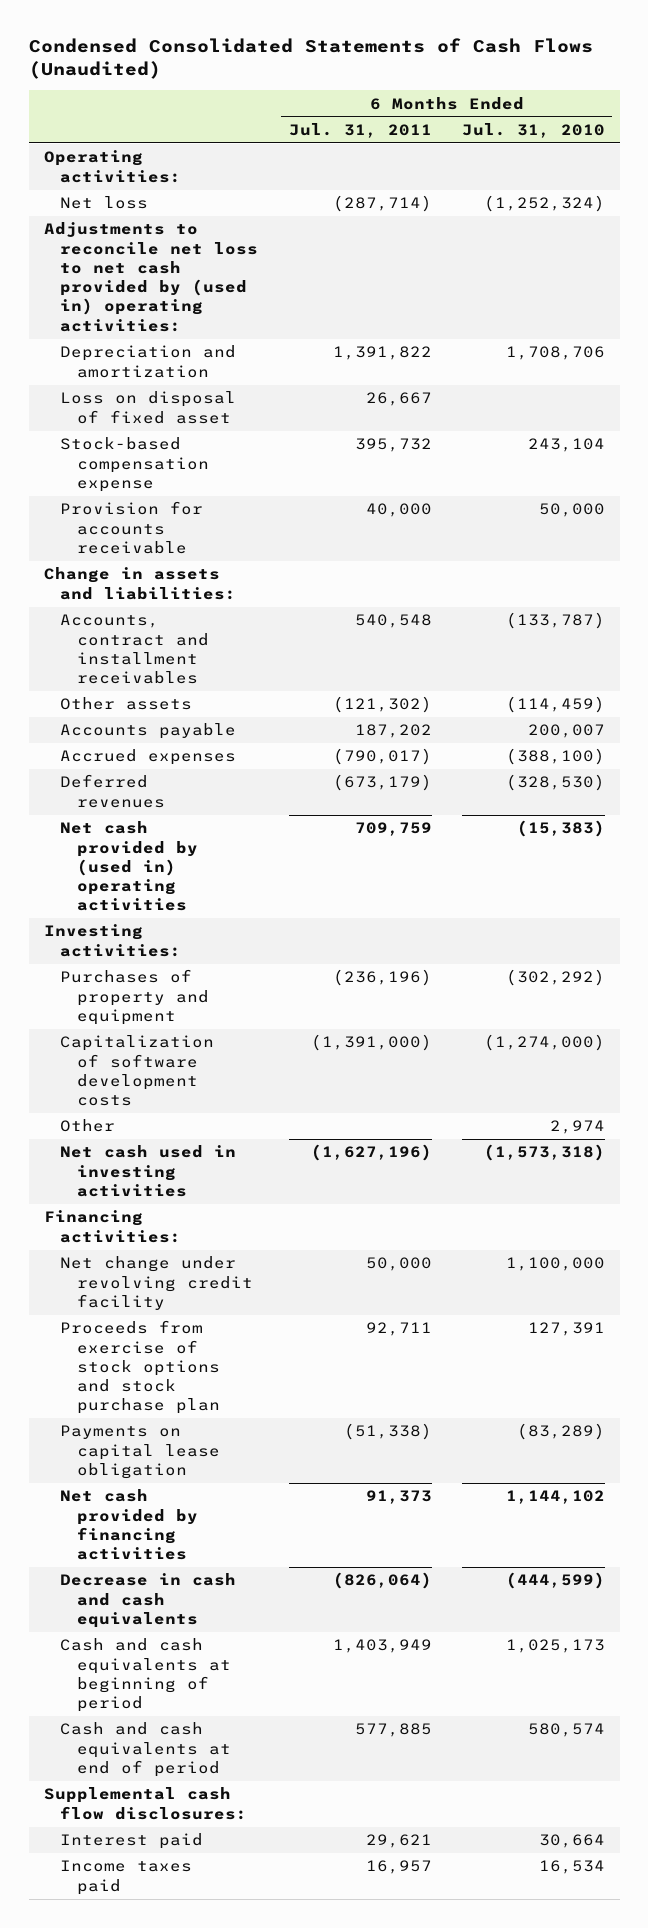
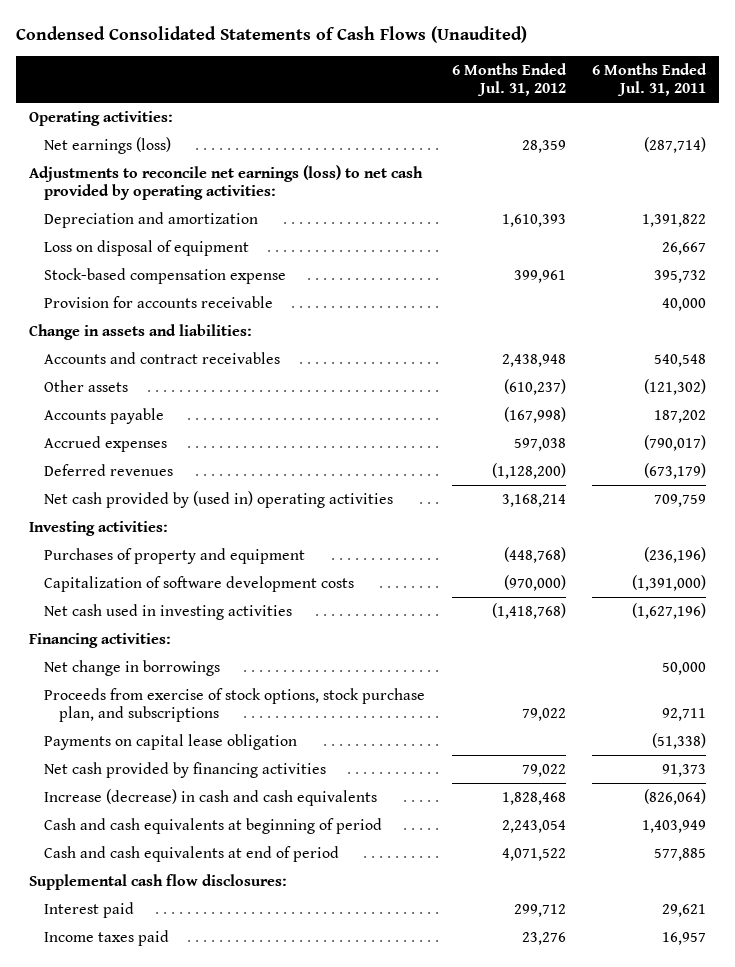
[461,122,605,138] Jul. 31, 2010 -> none
none -> [451,62,567,97] 6 Months Ended Jul. 31, 2012
[60,196,149,210] Net loss -> [44,136,172,154] Net earnings (loss)
[43,222,259,332] Adjustments to reconcile net loss to net cash provided by (used in) operating activities: -> [29,164,424,201] Adjustments to reconcile net earnings (loss) to net cash provided by operating activities:
[60,391,237,424] Loss on disposal of fixed asset -> [44,239,250,256] Loss on disposal of equipment
[60,614,210,685] Accounts, contract and installment receivables -> [44,351,281,364] Accounts and contract receivables
[60,1119,116,1133] Other -> none
[60,1256,254,1310] Net change under revolving credit facility -> none
none -> [44,659,221,676] Net change in borrowings
[60,1320,221,1415] Proceeds from exercise of stock options and stock purchase plan -> [44,687,426,723] Proceeds from exercise of stock options, stock purchase plan, and subscriptions
[60,1573,237,1628] Decrease in cash and cash equivalents -> [44,788,378,806] Increase (decrease) in cash and cash equivalents

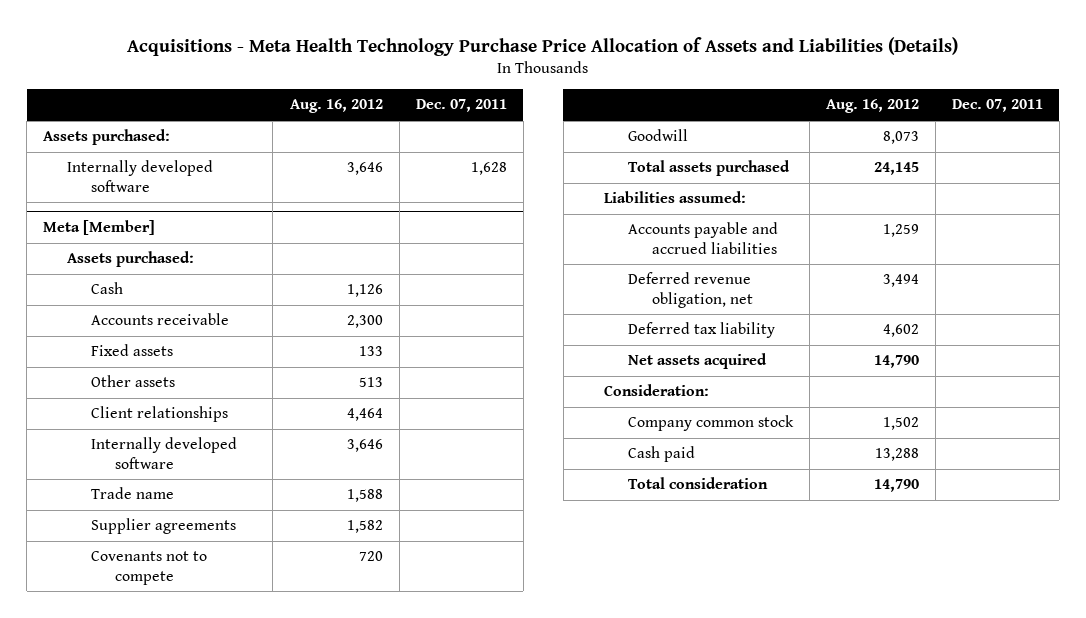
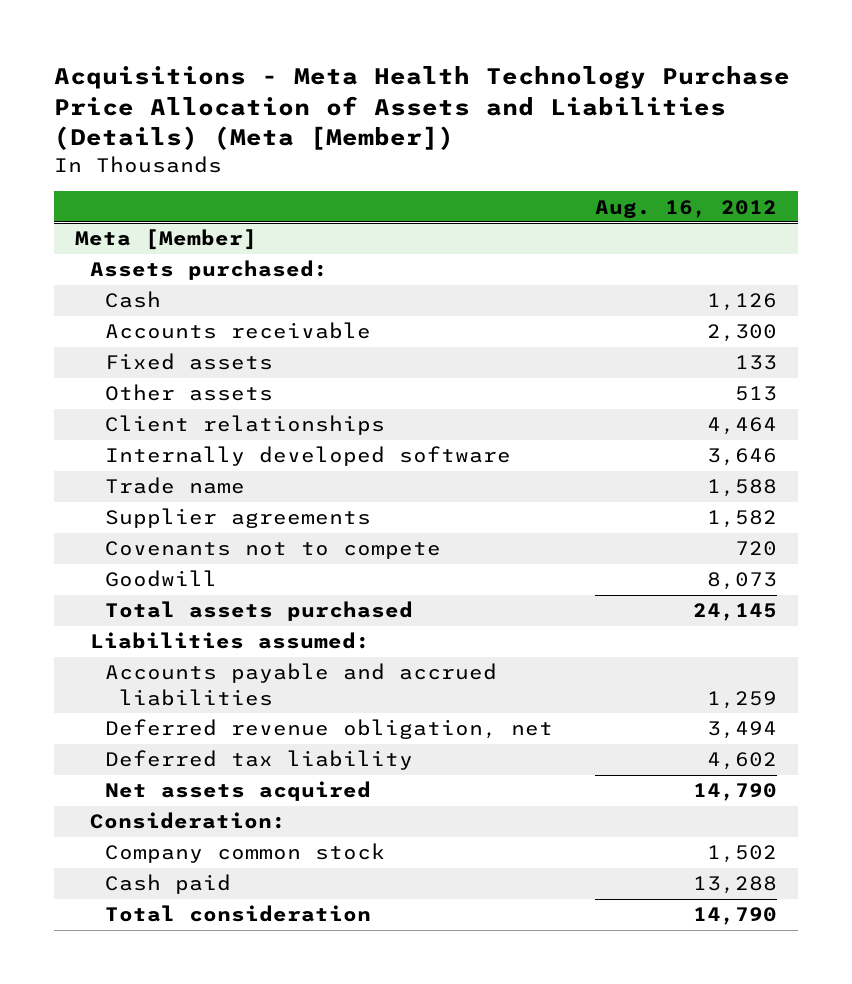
[127,36,959,56] Acquisitions - Meta Health Technology Purchase Price Allocation of Assets and Liabilities (Details) -> [53,66,790,151] Acquisitions - Meta Health Technology Purchase Price Allocation of Assets and Liabilities (Details) (Meta [Member])
[415,99,507,113] Dec. 07, 2011 -> none
[43,129,171,146] Assets purchased: -> none
[67,160,214,192] Internally developed software -> none

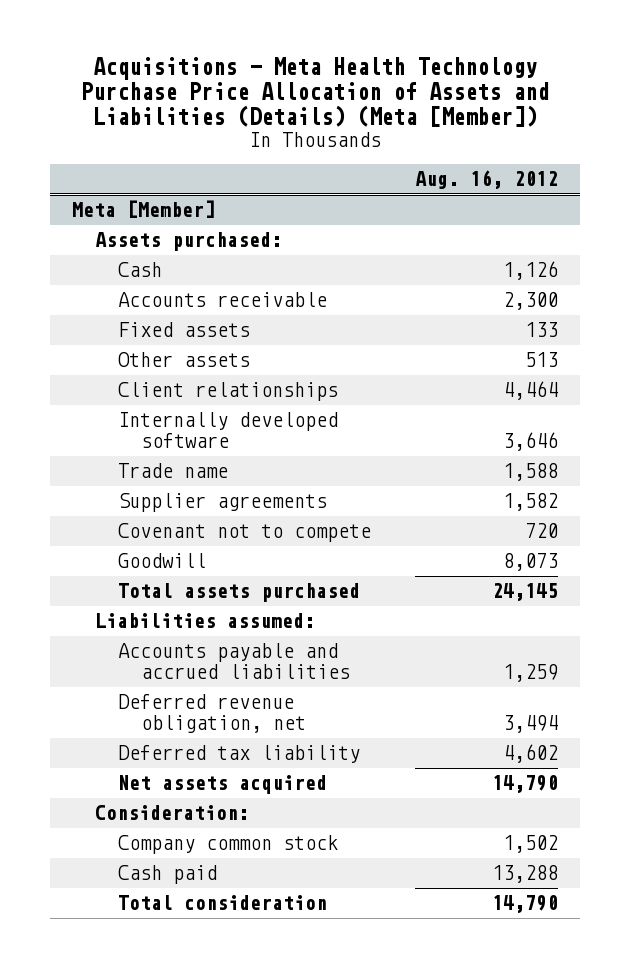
[104,541,441,560] Covenants not to compete -> [117,523,371,543] Covenant not to compete

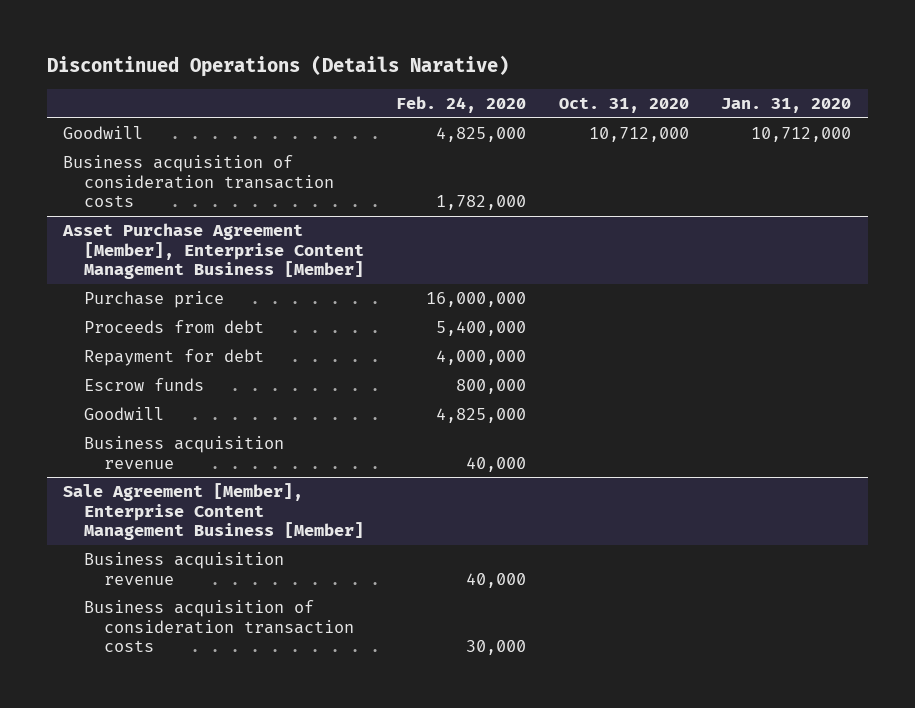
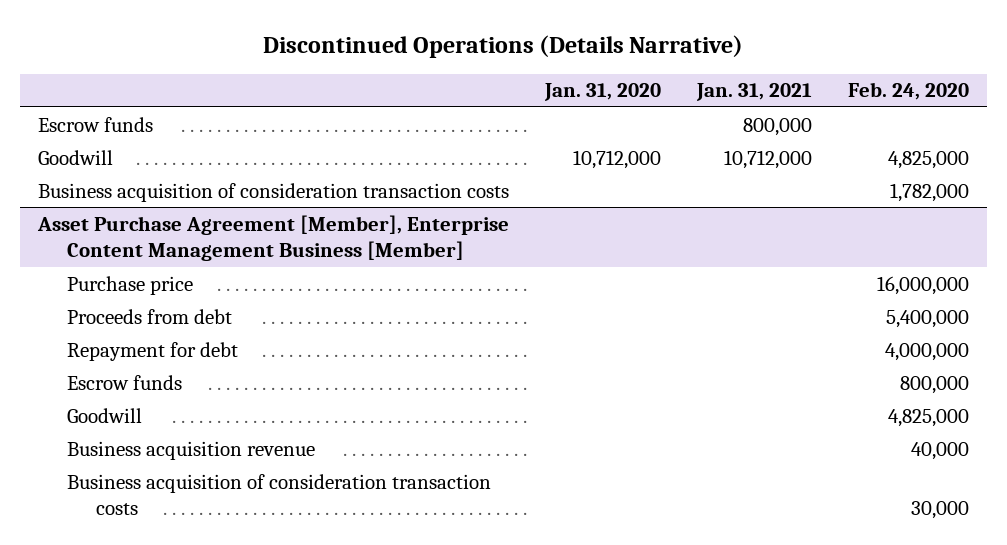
[47,55,510,78] Discontinued Operations (Details Narative) -> [263,34,744,58] Discontinued Operations (Details Narrative)
[558,96,689,113] Oct. 31, 2020 -> none
none -> [695,83,812,102] Jan. 31, 2021
none -> [38,116,154,132] Escrow funds
[63,483,364,540] Sale Agreement [Member], Enterprise Content Management Business [Member] -> none
[83,552,284,585] Business acquisition revenue -> none

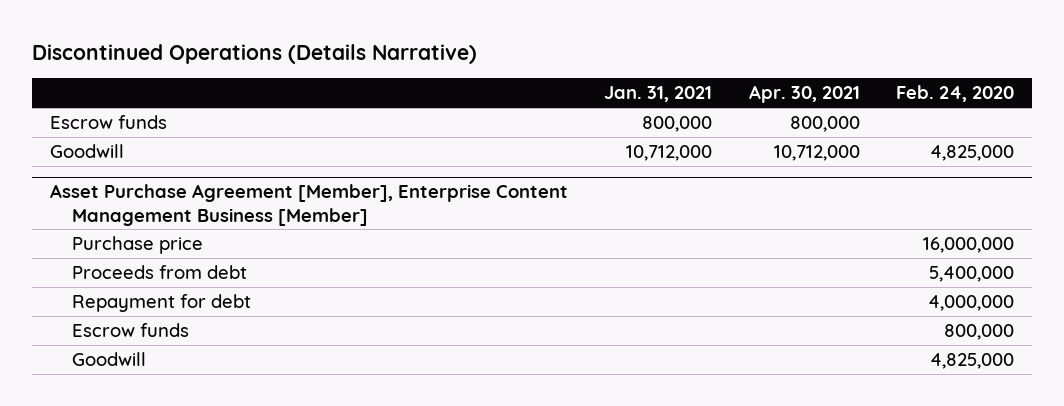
[543,83,661,102] Jan. 31, 2020 -> none
none -> [748,85,860,104] Apr. 30, 2021
[38,182,510,202] Business acquisition of consideration transaction costs -> none
[66,440,315,460] Business acquisition revenue -> none
[66,473,491,516] Business acquisition of consideration transaction costs -> none

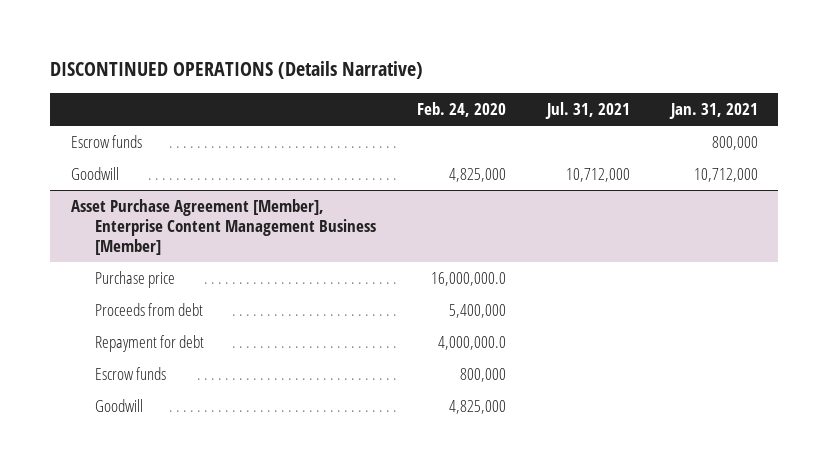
[31,44,477,65] Discontinued Operations (Details Narrative) -> [50,61,424,80] DISCONTINUED OPERATIONS (Details Narrative)
[748,85,860,104] Apr. 30, 2021 -> none
none -> [545,102,631,120] Jul. 31, 2021
[922,236,1014,253] 16,000,000 -> [431,272,507,287] 16,000,000.0
[927,294,1014,311] 4,000,000 -> [438,336,507,351] 4,000,000.0

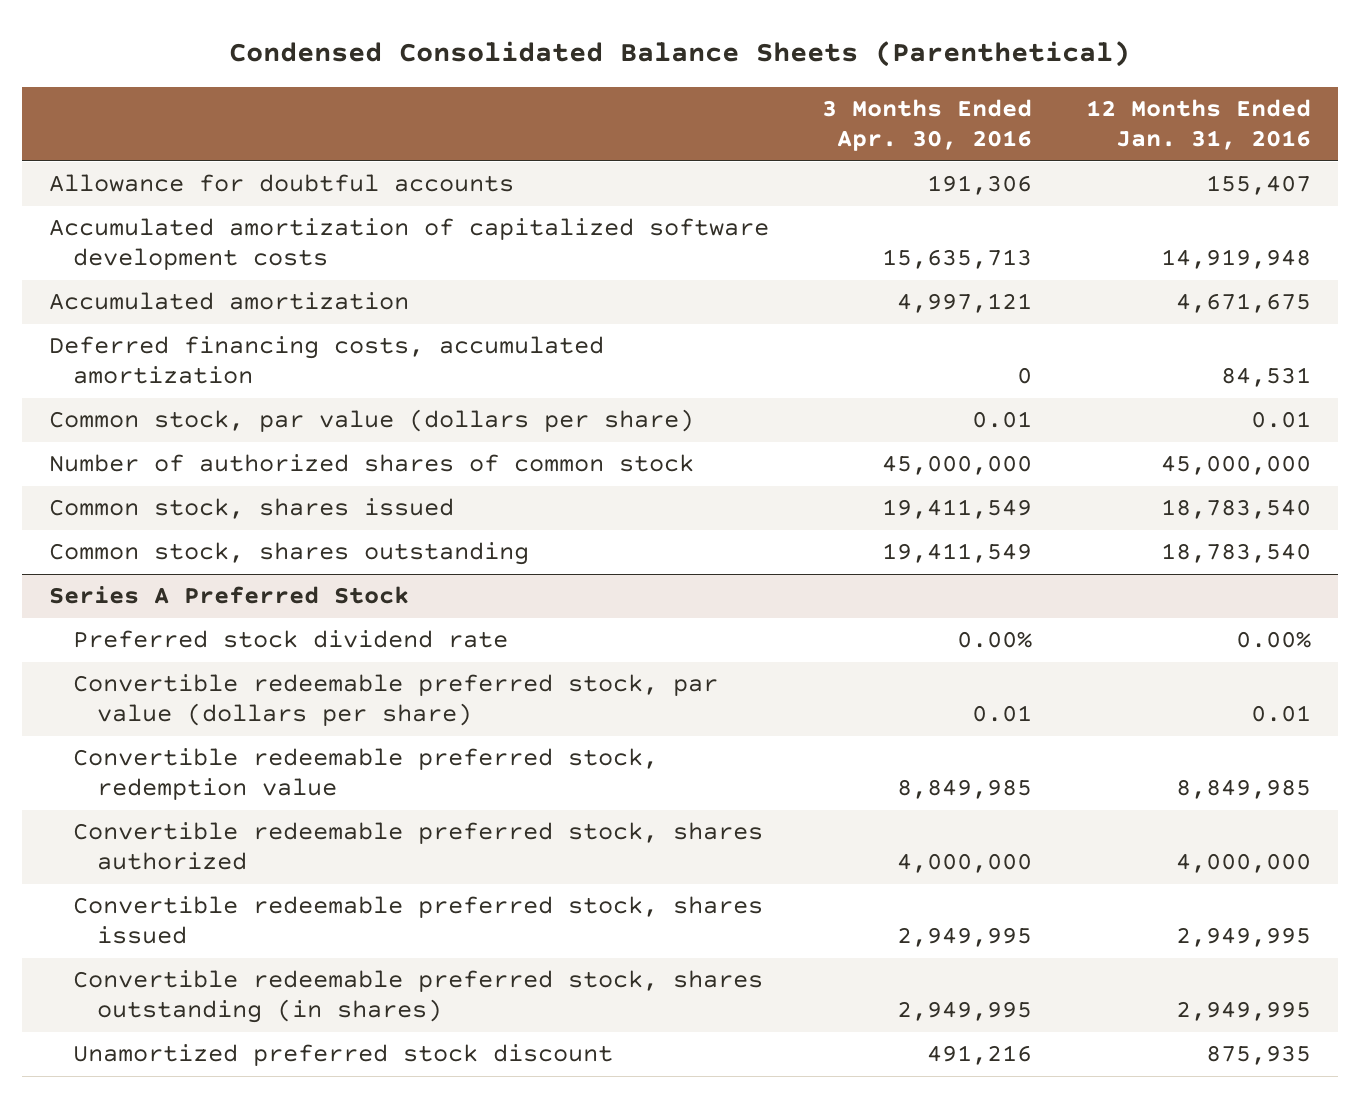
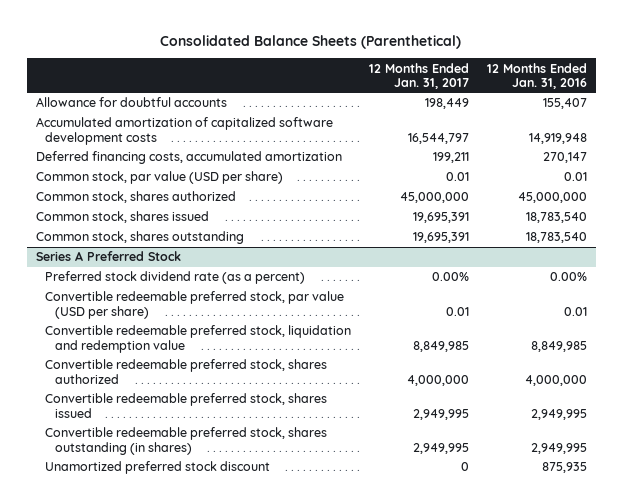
[228,41,1130,68] Condensed Consolidated Balance Sheets (Parenthetical) -> [160,35,462,50] Consolidated Balance Sheets (Parenthetical)
[822,99,1033,151] 3 Months Ended Apr. 30, 2016 -> none
none -> [368,62,469,89] 12 Months Ended Jan. 31, 2017
[48,292,409,311] Accumulated amortization -> none
[1220,367,1311,388] 84,531 -> [542,152,587,164] 270,147
[48,409,694,433] Common stock, par value (dollars per share) -> [35,171,283,185] Common stock, par value (USD per share)
[48,454,694,473] Number of authorized shares of common stock -> [35,191,236,204] Common stock, shares authorized
[72,630,508,649] Preferred stock dividend rate -> [45,271,306,285] Preferred stock dividend rate (as a percent)
[72,674,718,727] Convertible redeemable preferred stock, par value (dollars per share) -> [45,291,345,319] Convertible redeemable preferred stock, par value (USD per share)
[72,748,658,801] Convertible redeemable preferred stock, redemption value -> [45,325,352,353] Convertible redeemable preferred stock, liquidation and redemption value

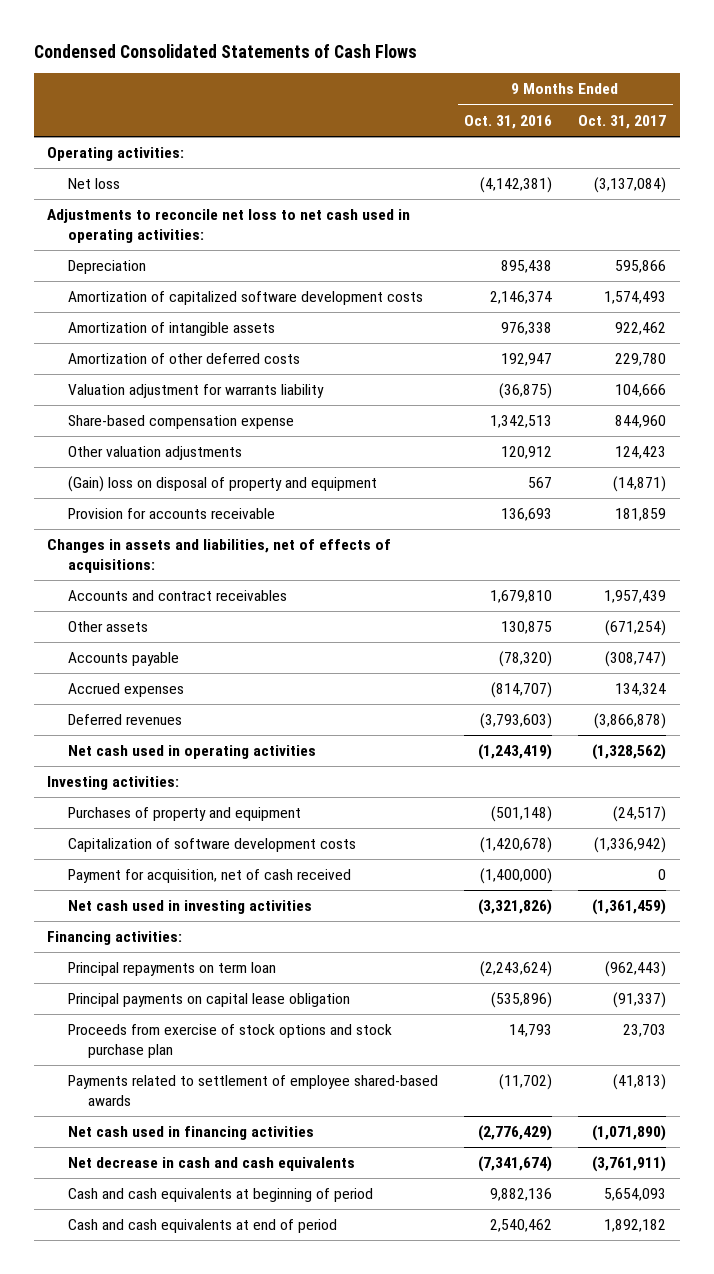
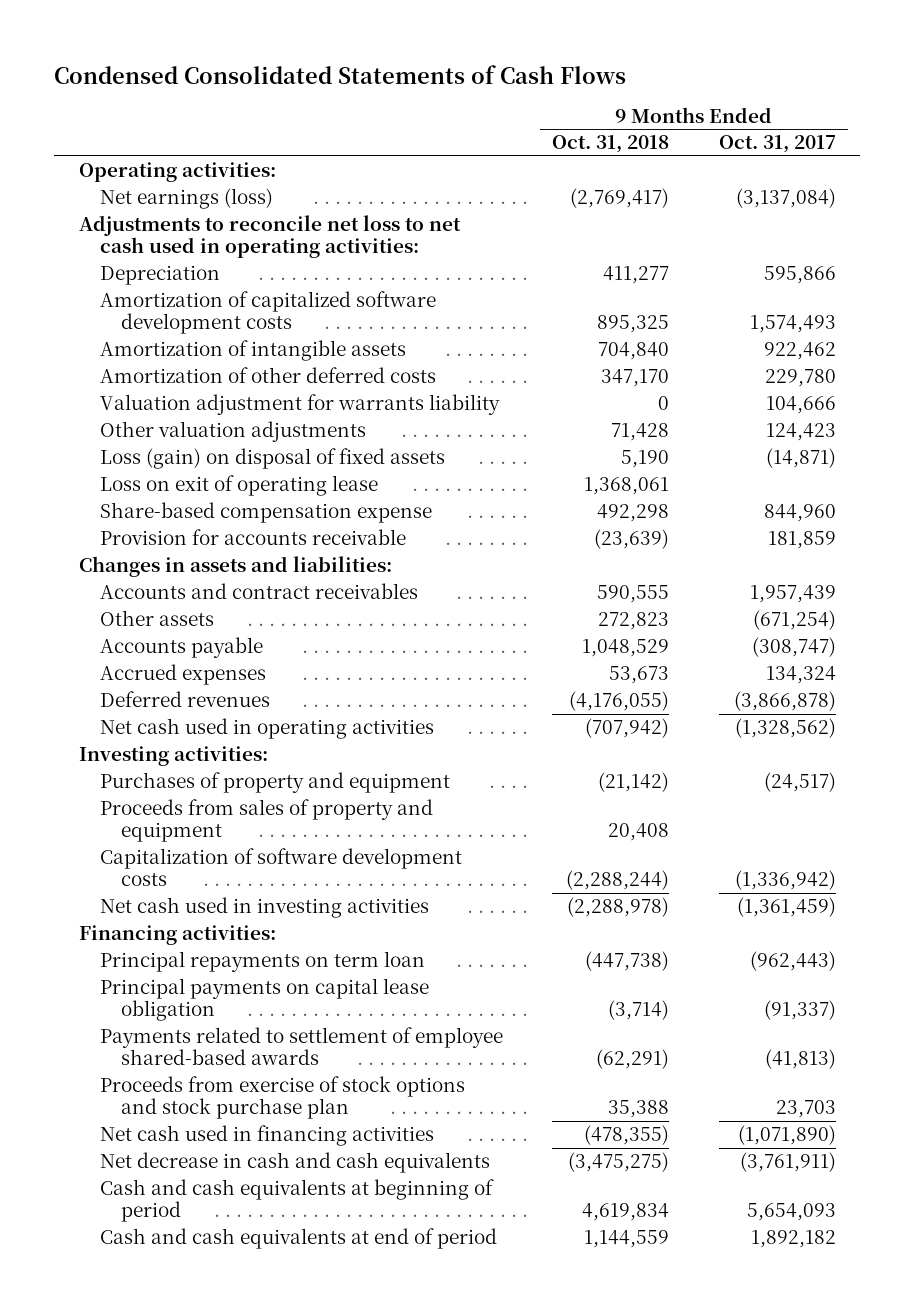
[464,114,553,129] Oct. 31, 2016 -> none
none -> [552,135,670,154] Oct. 31, 2018
[67,178,120,190] Net loss -> [100,188,274,210] Net earnings (loss)
[67,476,377,493] (Gain) loss on disposal of property and equipment -> [100,448,446,470] Loss (gain) on disposal of fixed assets
none -> [100,475,379,497] Loss on exit of operating lease
[67,415,294,430] Share-based compensation expense -> [100,502,433,524] Share-based compensation expense
[47,539,392,573] Changes in assets and liabilities, net of effects of acquisitions: -> [78,556,392,578] Changes in assets and liabilities:
none -> [100,799,434,843] Proceeds from sales of property and equipment
[67,869,351,884] Payment for acquisition, net of cash received -> none
[67,1024,392,1058] Proceeds from exercise of stock options and stock purchase plan -> [100,1076,466,1120] Proceeds from exercise of stock options and stock purchase plan

